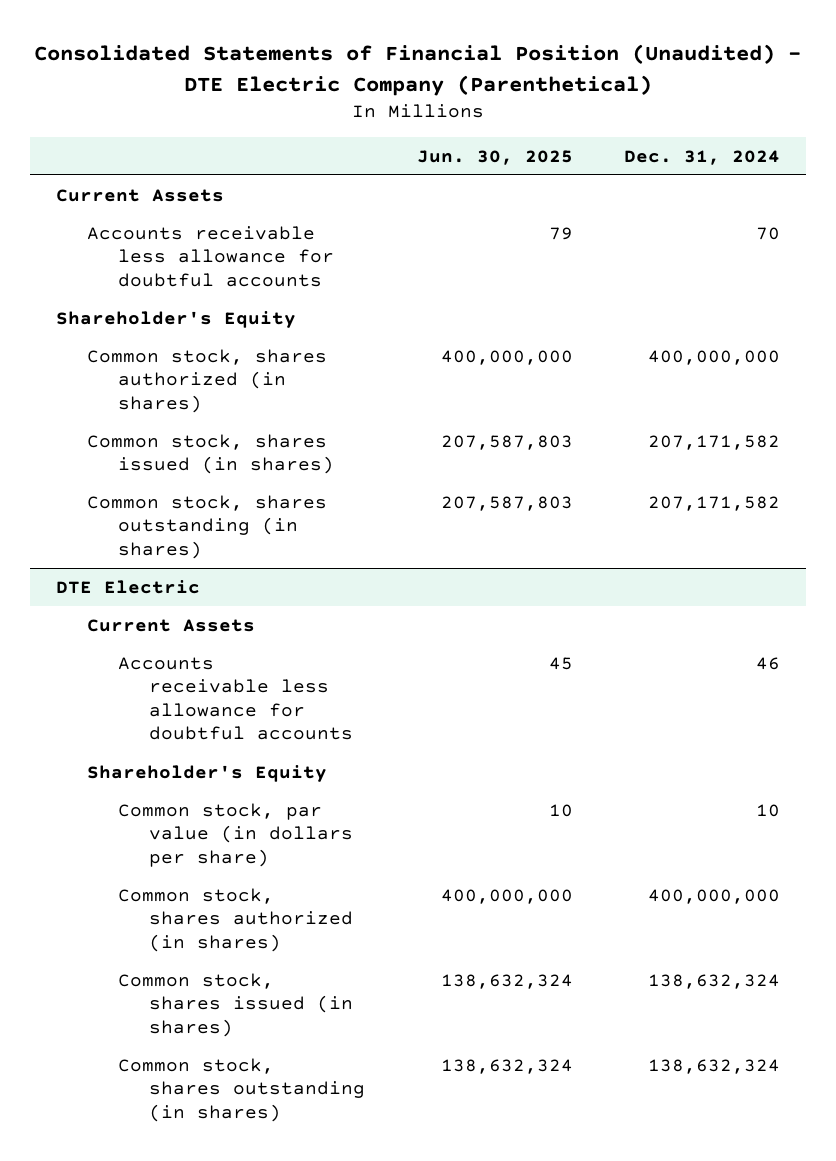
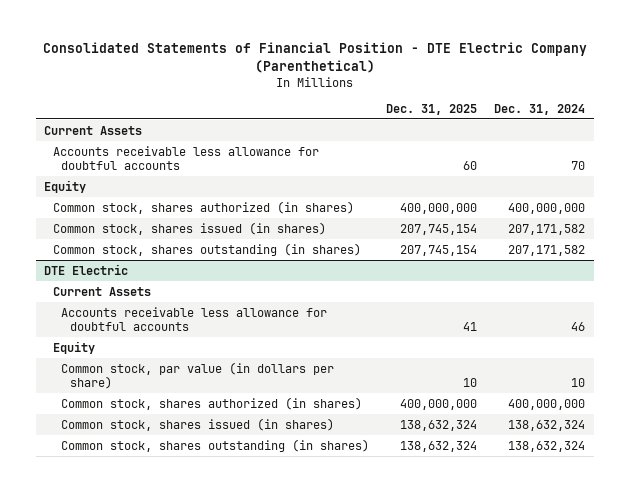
[33,44,801,96] Consolidated Statements of Financial Position (Unaudited) - DTE Electric Company (Parenthetical) -> [42,42,587,74] Consolidated Statements of Financial Position - DTE Electric Company (Parenthetical)
[416,149,573,165] Jun. 30, 2025 -> none
none -> [386,103,478,115] Dec. 31, 2025
[55,310,296,328] Shareholder's Equity -> [44,179,87,193] Equity
[86,764,327,782] Shareholder's Equity -> [52,340,95,354] Equity

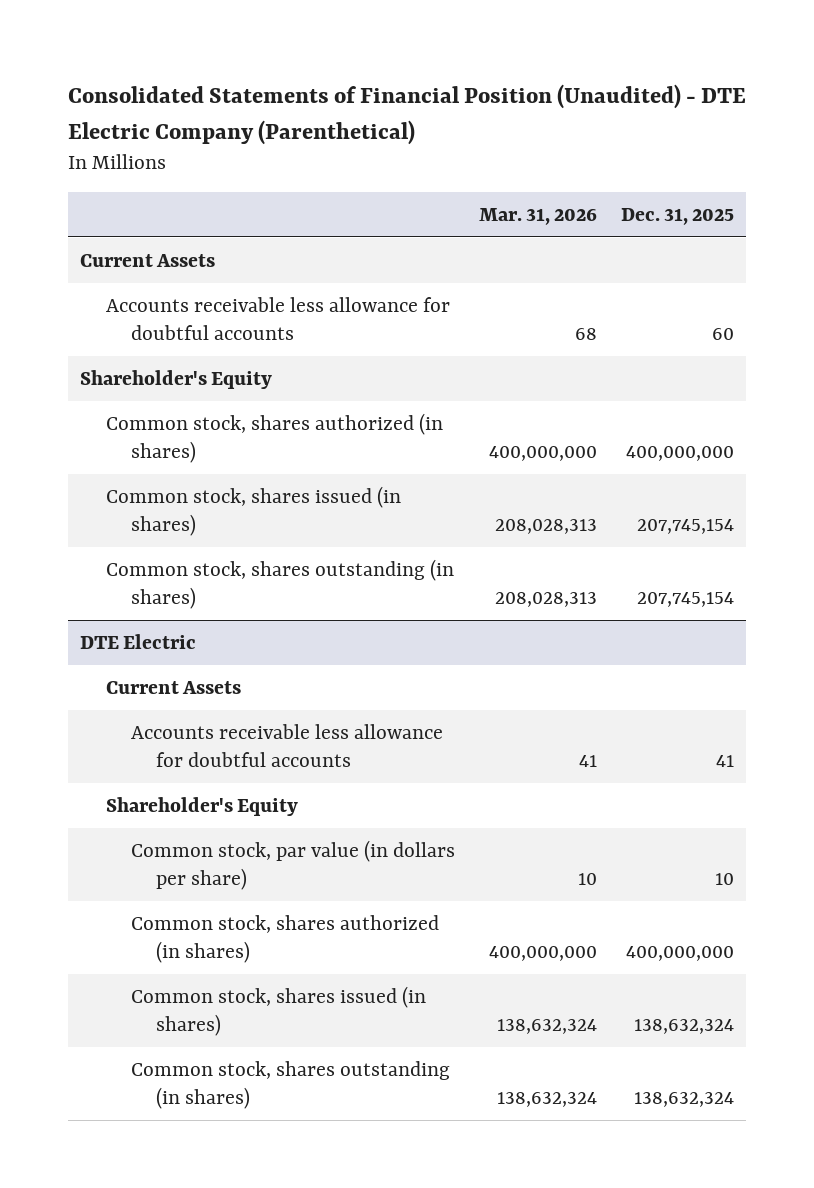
[42,42,587,74] Consolidated Statements of Financial Position - DTE Electric Company (Parenthetical) -> [68,84,747,145] Consolidated Statements of Financial Position (Unaudited) - DTE Electric Company (Parenthetical)
[494,103,586,115] Dec. 31, 2024 -> none
none -> [479,208,598,226] Mar. 31, 2026
[44,179,87,193] Equity -> [80,369,273,389] Shareholder's Equity
[52,340,95,354] Equity -> [105,796,298,816] Shareholder's Equity

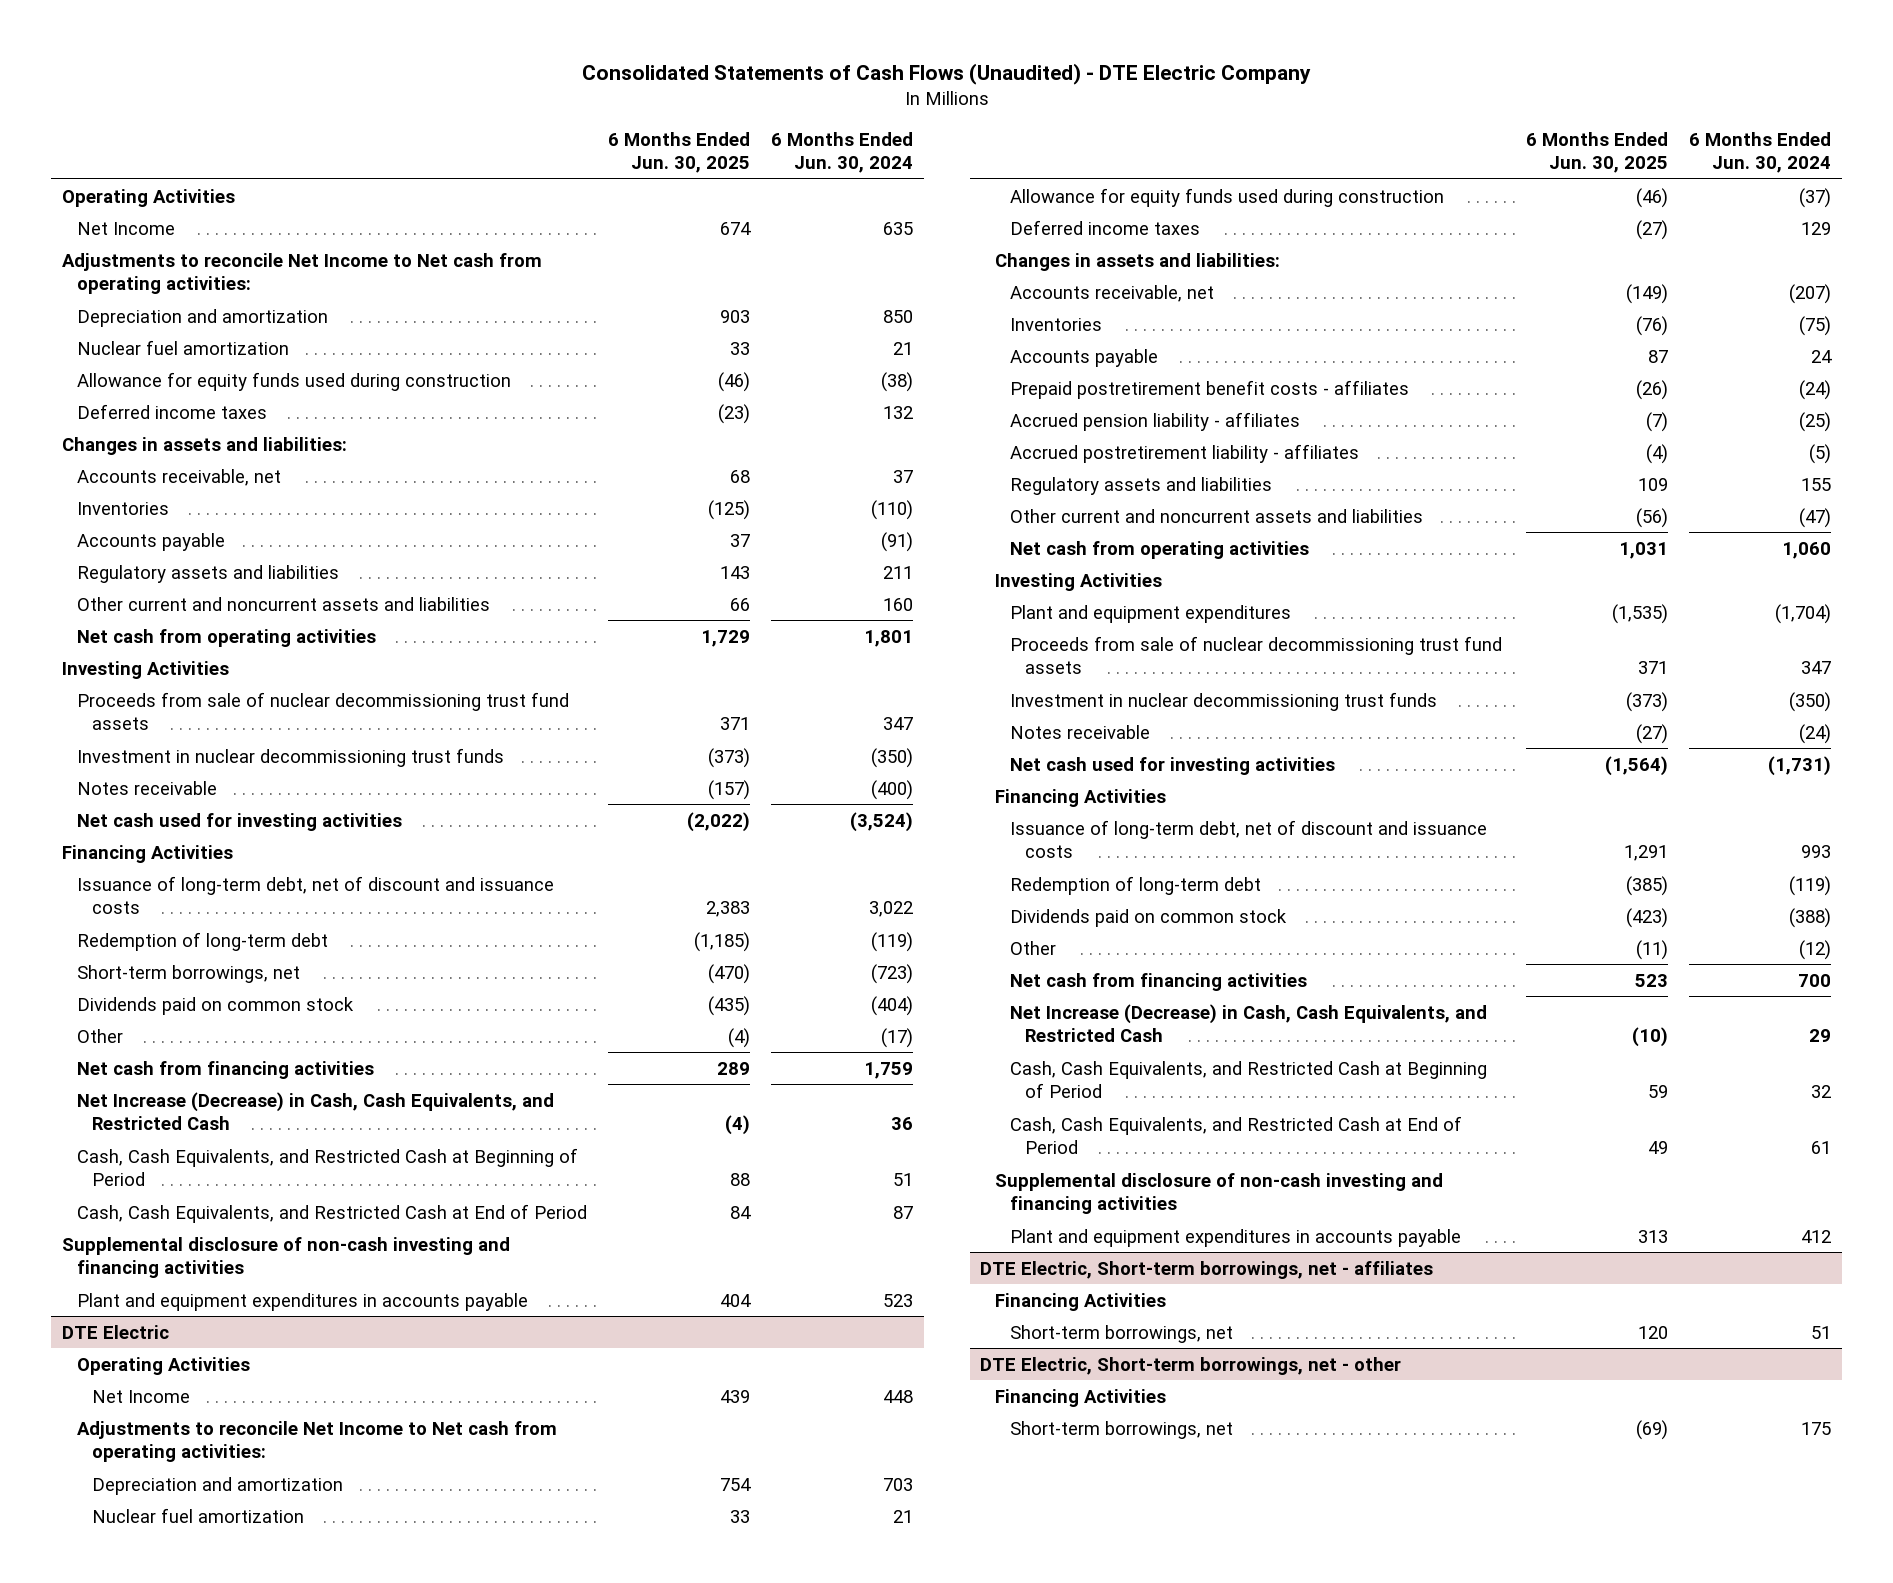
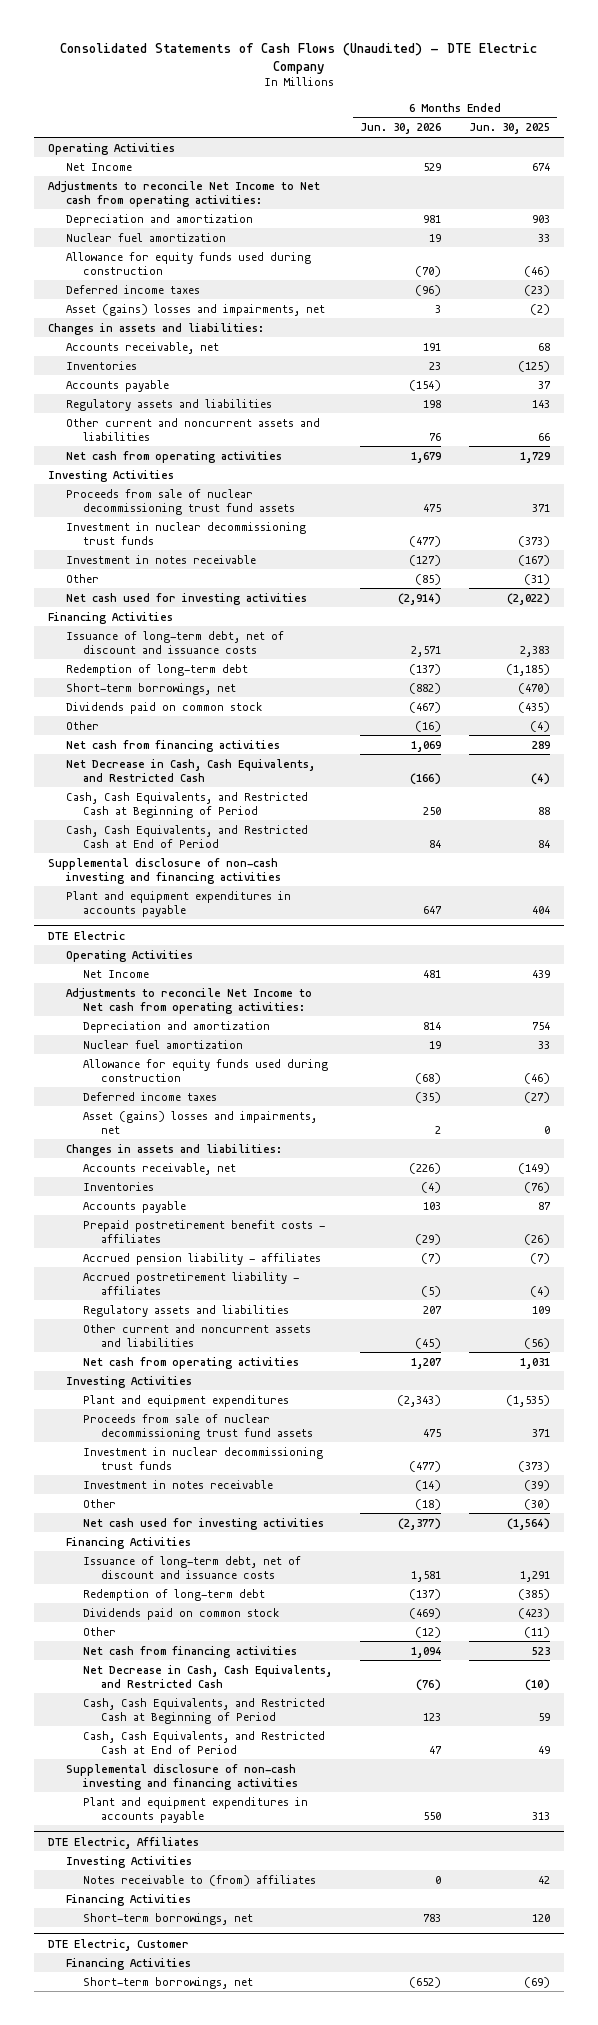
[771,131,914,174] 6 Months Ended Jun. 30, 2024 -> none
none -> [360,123,442,135] Jun. 30, 2026
none -> [65,303,325,316] Asset (gains) losses and impairments, net
[76,780,217,795] Notes receivable -> [65,554,256,564] Investment in notes receivable
[707,779,750,800] (157) -> [517,554,550,566] (167)
none -> [65,573,99,583] Other
[76,1091,554,1131] Net Increase (Decrease) in Cash, Cash Equivalents, and Restricted Cash -> [65,758,315,782] Net Decrease in Cash, Cash Equivalents, and Restricted Cash
none -> [83,1110,318,1134] Asset (gains) losses and impairments, net
[1010,724,1151,739] Notes receivable -> [83,1479,274,1489] Investment in notes receivable
[1636,723,1669,744] (27) -> [523,1479,550,1491] (39)
none -> [83,1498,117,1508] Other
[1010,1003,1488,1043] Net Increase (Decrease) in Cash, Cash Equivalents, and Restricted Cash -> [83,1664,333,1688] Net Decrease in Cash, Cash Equivalents, and Restricted Cash
[980,1260,1434,1279] DTE Electric, Short-term borrowings, net - affiliates -> none
none -> [48,1836,200,1849] DTE Electric, Affiliates
none -> [65,1855,192,1868] Investing Activities
none -> [83,1874,317,1886] Notes receivable to (from) affiliates
[980,1356,1402,1375] DTE Electric, Short-term borrowings, net - other -> none
none -> [48,1938,190,1951] DTE Electric, Customer

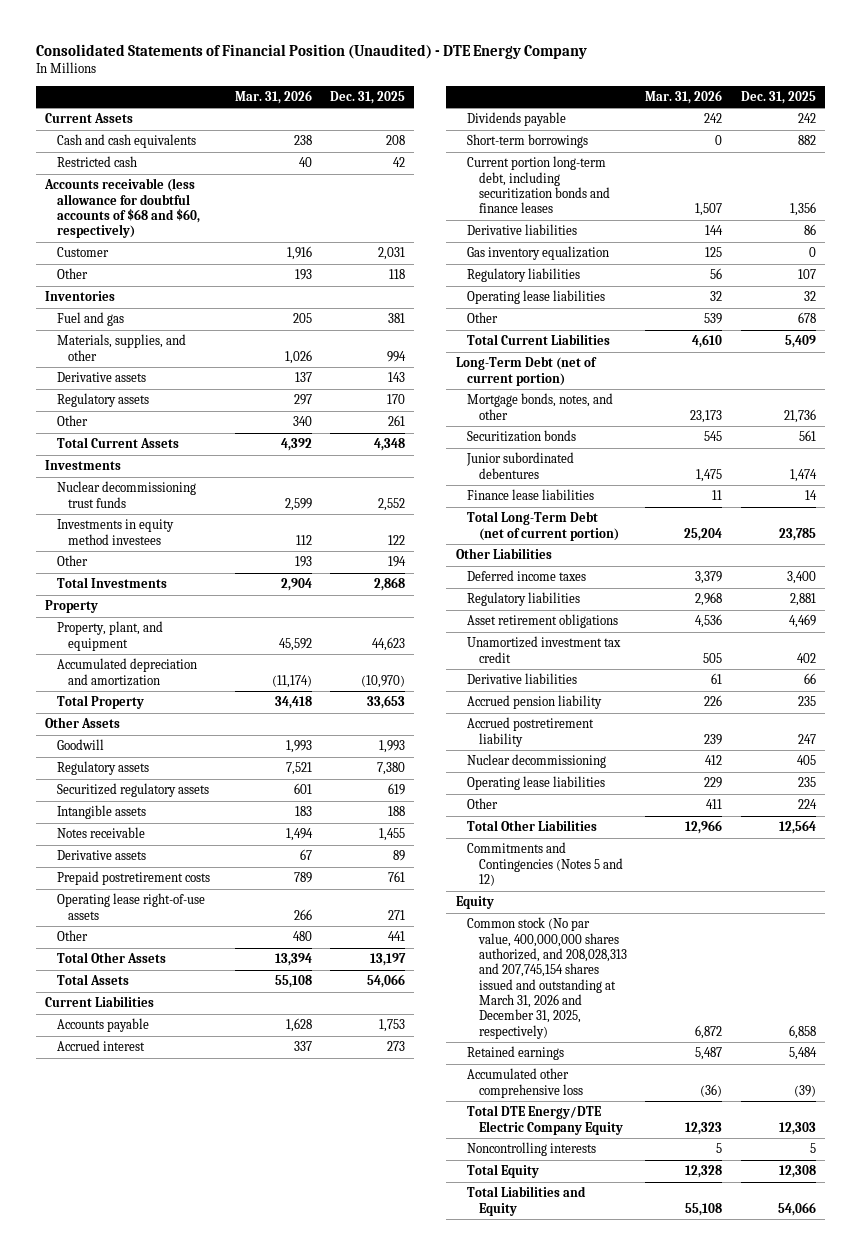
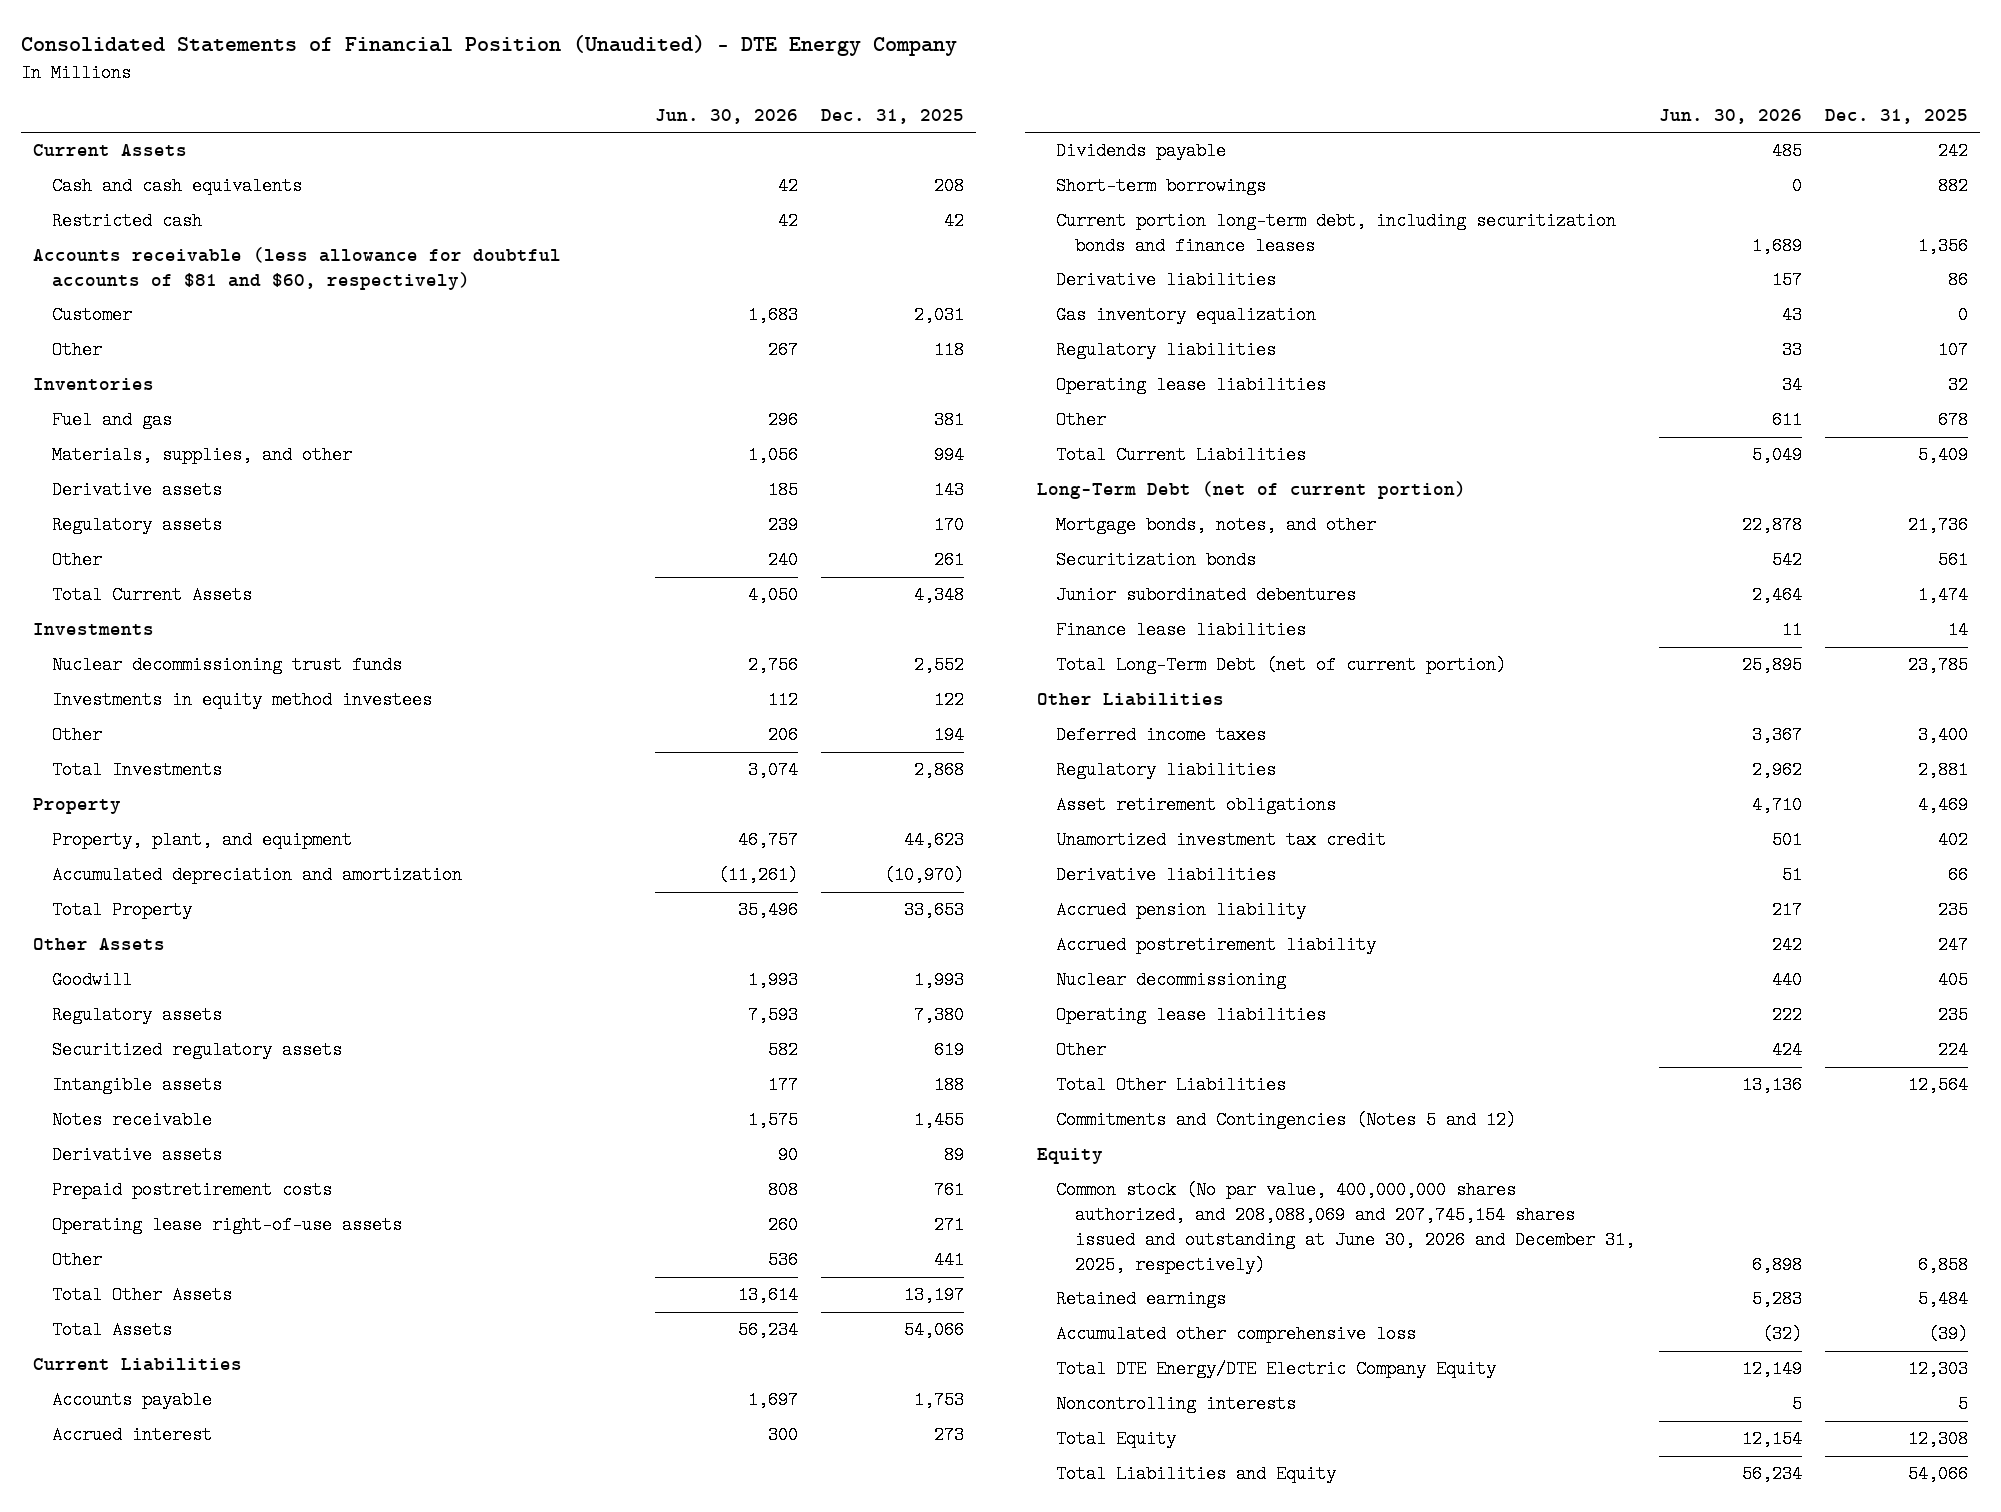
[234,89,312,104] Mar. 31, 2026 -> none
none -> [654,108,798,124] Jun. 30, 2026
[43,178,200,239] Accounts receivable (less allowance for doubtful accounts of $68 and $60, respectively) -> [32,247,561,291] Accounts receivable (less allowance for doubtful accounts of $81 and $60, respectively)
[467,917,628,1039] Common stock (No par value, 400,000,000 shares authorized, and 208,028,313 and 207,745,154 shares issued and outstanding at March 31, 2026 and December 31, 2025, respectively) -> [1056,1181,1636,1274] Common stock (No par value, 400,000,000 shares authorized, and 208,088,069 and 207,745,154 shares issued and outstanding at June 30, 2026 and December 31, 2025, respectively)

